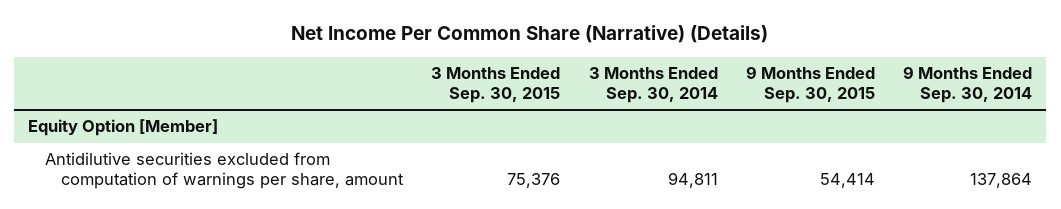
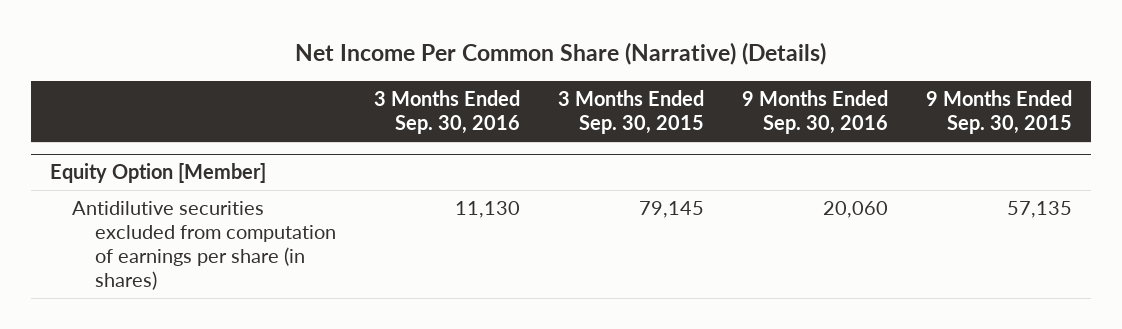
[588,67,718,104] 3 Months Ended Sep. 30, 2014 -> none
[903,66,1033,104] 9 Months Ended Sep. 30, 2014 -> none
none -> [374,90,521,135] 3 Months Ended Sep. 30, 2016
none -> [742,90,889,135] 9 Months Ended Sep. 30, 2016
[44,152,405,190] Antidilutive securities excluded from computation of warnings per share, amount -> [72,201,336,291] Antidilutive securities excluded from computation of earnings per share (in shares)
[507,173,561,189] 75,376 -> [639,201,705,219] 79,145
[819,173,875,189] 54,414 -> [1007,201,1073,219] 57,135

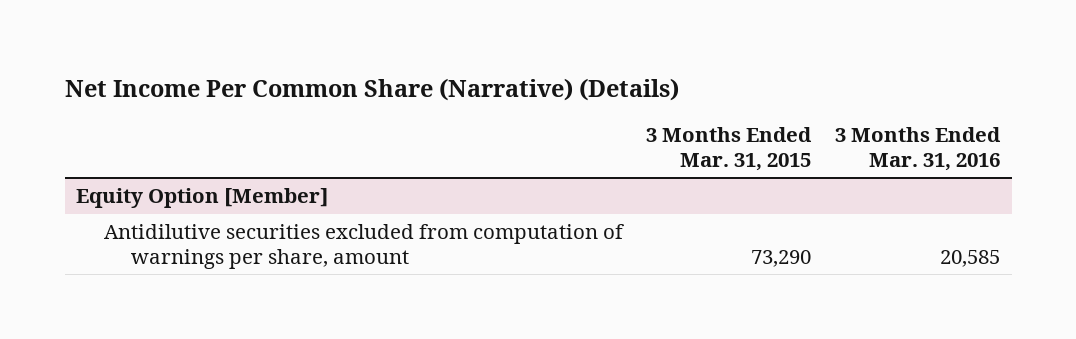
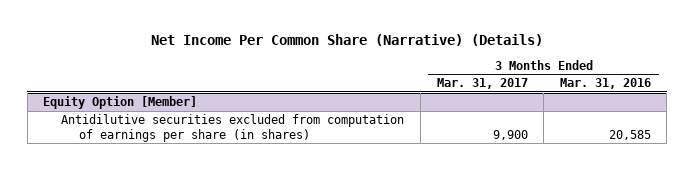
[646,127,813,171] 3 Months Ended Mar. 31, 2015 -> none
none -> [436,78,528,90] Mar. 31, 2017
[103,224,624,269] Antidilutive securities excluded from computation of warnings per share, amount -> [61,114,405,142] Antidilutive securities excluded from computation of earnings per share (in shares)

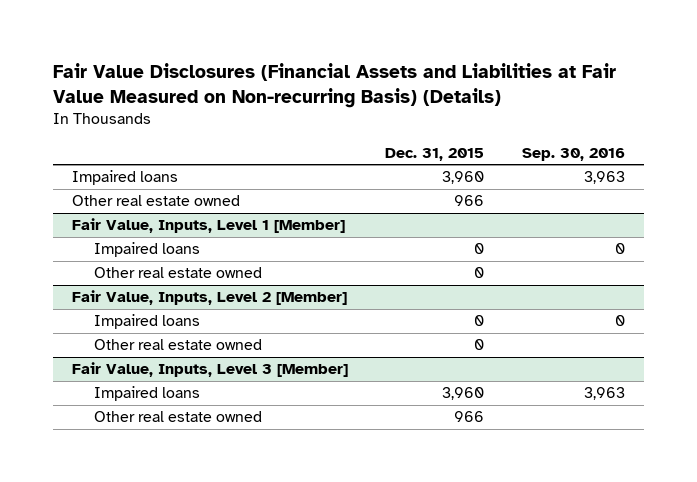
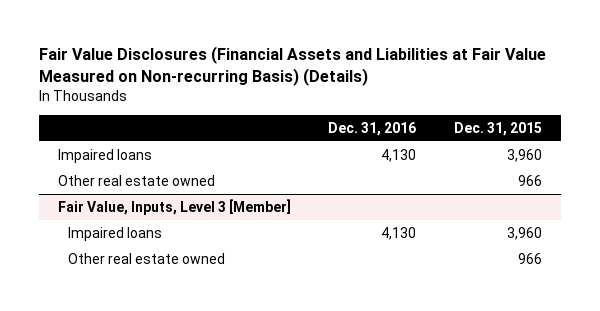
[522,147,626,161] Sep. 30, 2016 -> none
none -> [328,121,417,136] Dec. 31, 2016
[71,218,345,234] Fair Value, Inputs, Level 1 [Member] -> none
[94,242,201,258] Impaired loans -> none
[94,267,263,279] Other real estate owned -> none
[71,290,347,306] Fair Value, Inputs, Level 2 [Member] -> none
[94,314,201,330] Impaired loans -> none
[94,339,263,351] Other real estate owned -> none

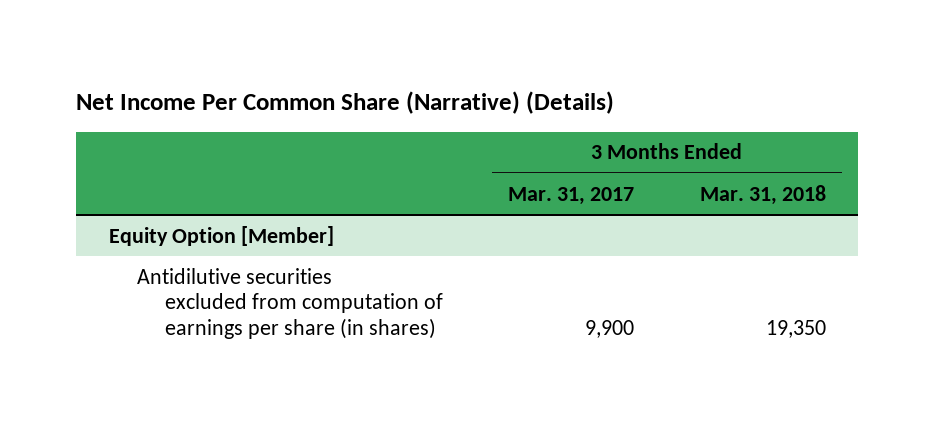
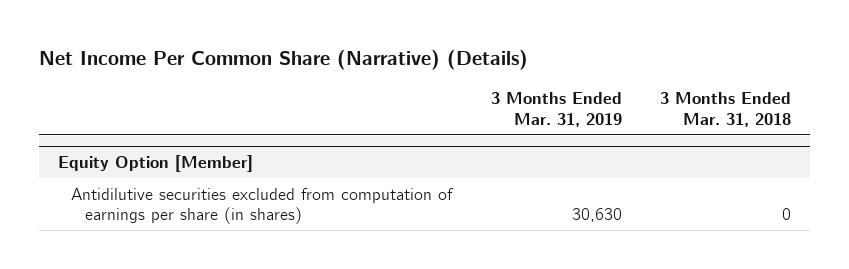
[508,186,635,205] Mar. 31, 2017 -> none
none -> [490,92,622,127] 3 Months Ended Mar. 31, 2019
[765,319,826,338] 19,350 -> [781,208,791,221] 0

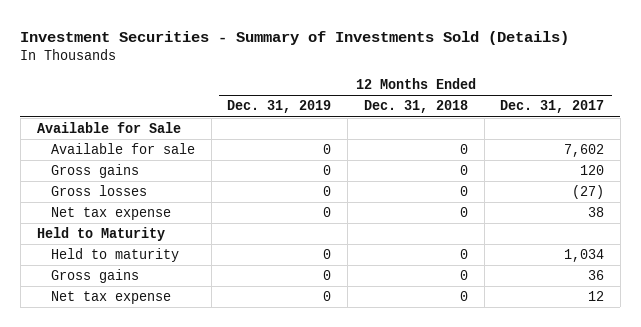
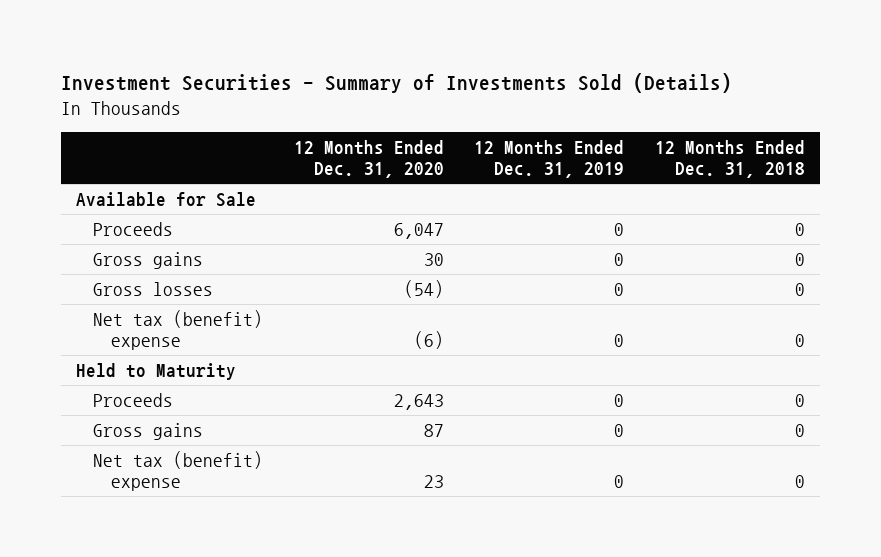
[500,100,605,114] Dec. 31, 2017 -> none
none -> [293,139,444,179] 12 Months Ended Dec. 31, 2020
[51,143,196,155] Available for sale -> [93,221,174,236] Proceeds
[51,207,172,221] Net tax expense -> [93,309,264,351] Net tax (benefit) expense
[51,248,180,263] Held to maturity -> [93,392,174,407] Proceeds
[51,291,172,305] Net tax expense -> [93,450,264,492] Net tax (benefit) expense

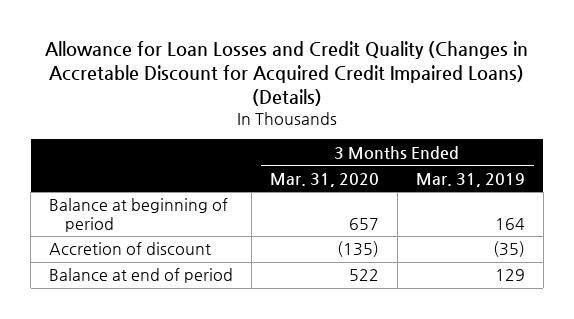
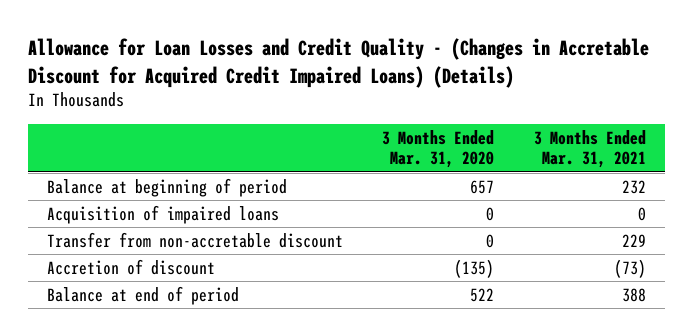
[44,40,528,107] Allowance for Loan Losses and Credit Quality (Changes in Accretable Discount for Acquired Credit Impaired Loans) (Details) -> [27,38,649,88] Allowance for Loan Losses and Credit Quality - (Changes in Accretable Discount for Acquired Credit Impaired Loans) (Details)
[415,172,525,187] Mar. 31, 2019 -> none
none -> [533,129,646,169] 3 Months Ended Mar. 31, 2021
none -> [47,204,280,224] Acquisition of impaired loans
none -> [47,231,344,248] Transfer from non-accretable discount

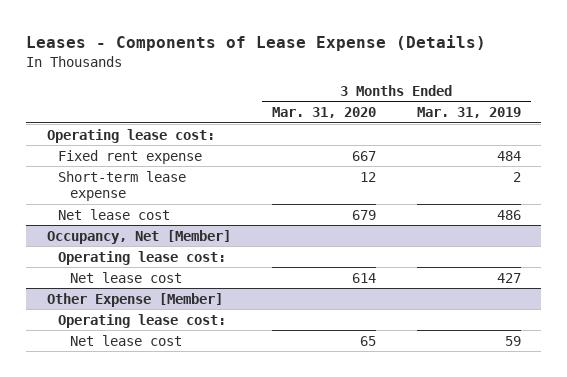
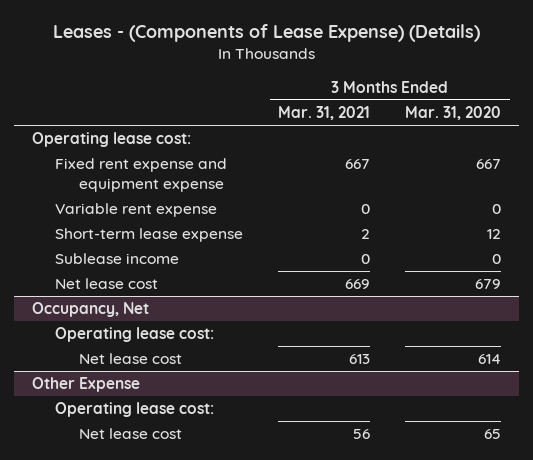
[26,35,487,52] Leases - Components of Lease Expense (Details) -> [52,24,480,43] Leases - (Components of Lease Expense) (Details)
[416,107,521,119] Mar. 31, 2019 -> none
none -> [278,105,371,120] Mar. 31, 2021
[58,149,203,164] Fixed rent expense -> [55,158,228,193] Fixed rent expense and equipment expense
none -> [55,203,218,218] Variable rent expense
none -> [55,253,180,265] Sublease income
[46,229,231,244] Occupancy, Net [Member] -> [31,302,149,318] Occupancy, Net
[46,292,223,307] Other Expense [Member] -> [31,377,140,393] Other Expense

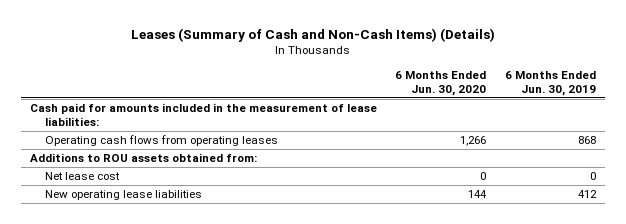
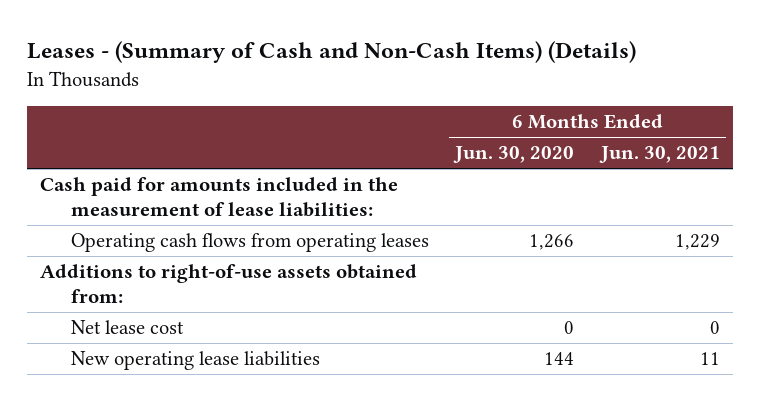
[130,27,495,42] Leases (Summary of Cash and Non-Cash Items) (Details) -> [26,41,636,64] Leases - (Summary of Cash and Non-Cash Items) (Details)
[505,70,597,96] 6 Months Ended Jun. 30, 2019 -> none
none -> [598,146,720,164] Jun. 30, 2021
[29,153,257,163] Additions to ROU assets obtained from: -> [40,264,418,304] Additions to right-of-use assets obtained from:

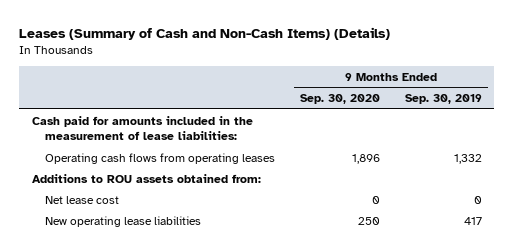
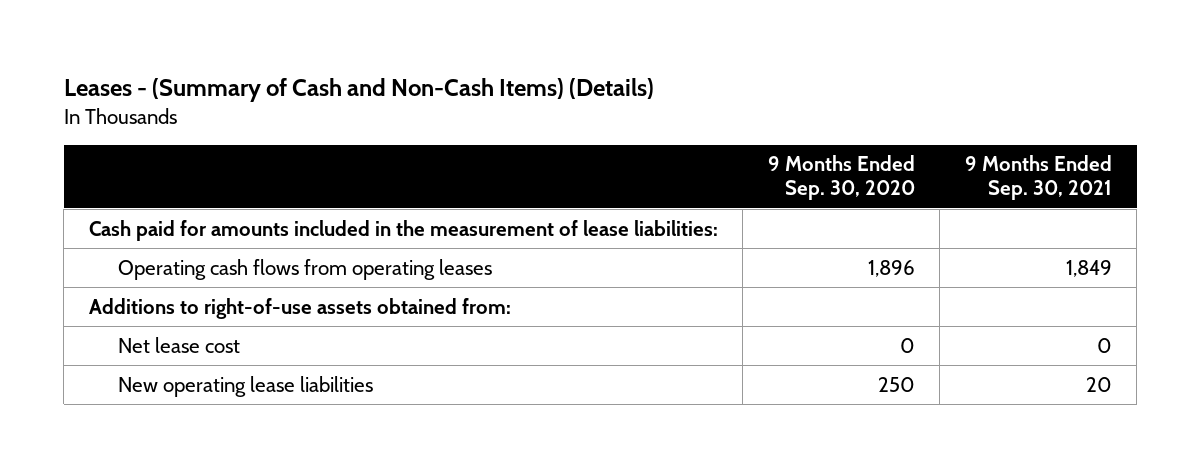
[19,26,391,40] Leases (Summary of Cash and Non-Cash Items) (Details) -> [63,77,654,102] Leases - (Summary of Cash and Non-Cash Items) (Details)
[404,94,482,105] Sep. 30, 2019 -> none
none -> [964,155,1112,201] 9 Months Ended Sep. 30, 2021
[31,173,261,183] Additions to ROU assets obtained from: -> [88,297,511,319] Additions to right-of-use assets obtained from:

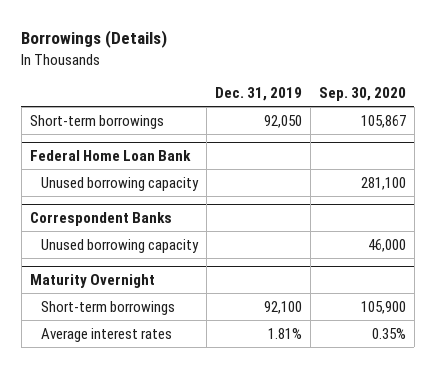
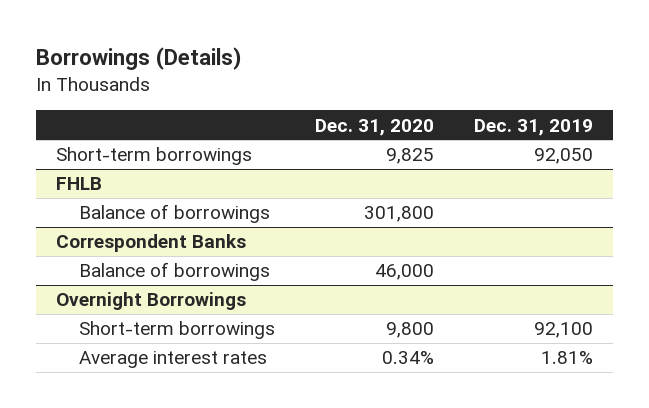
[319,87,407,102] Sep. 30, 2020 -> none
none -> [315,118,435,136] Dec. 31, 2020
[29,150,191,162] Federal Home Loan Bank -> [55,177,102,191] FHLB
[41,176,200,191] Unused borrowing capacity -> [78,204,270,224] Balance of borrowings
[41,238,200,253] Unused borrowing capacity -> [78,262,270,282] Balance of borrowings
[29,274,155,289] Maturity Overnight -> [55,292,246,311] Overnight Borrowings

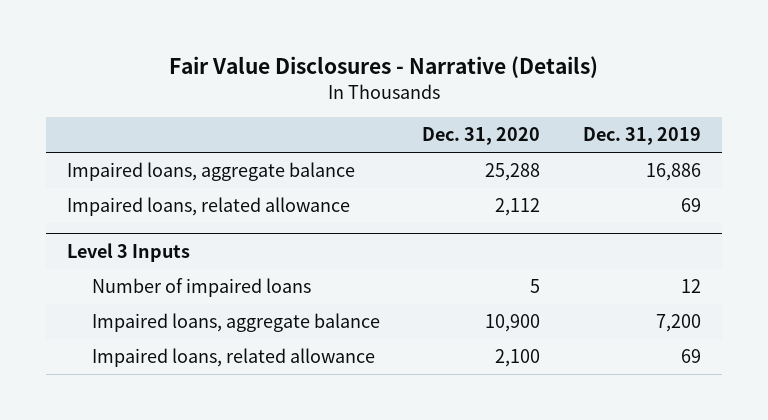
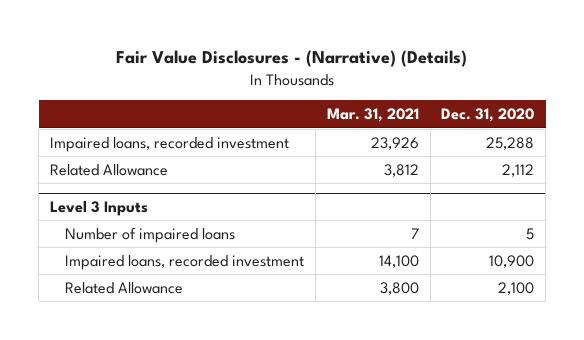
[168,56,598,79] Fair Value Disclosures - Narrative (Details) -> [116,50,468,68] Fair Value Disclosures - (Narrative) (Details)
[582,127,701,146] Dec. 31, 2019 -> none
none -> [326,108,419,123] Mar. 31, 2021
[67,162,356,182] Impaired loans, aggregate balance -> [49,136,289,152] Impaired loans, recorded investment
[67,197,351,217] Impaired loans, related allowance -> [49,163,168,176] Related Allowance
[91,313,380,333] Impaired loans, aggregate balance -> [64,254,304,270] Impaired loans, recorded investment
[91,348,375,368] Impaired loans, related allowance -> [64,281,183,294] Related Allowance

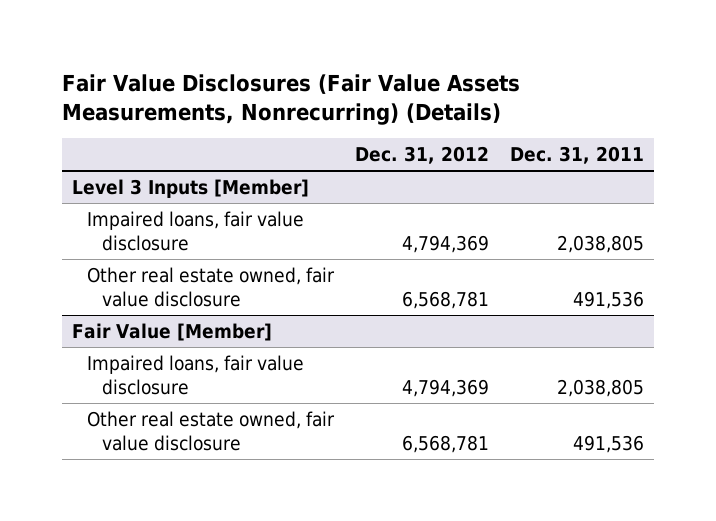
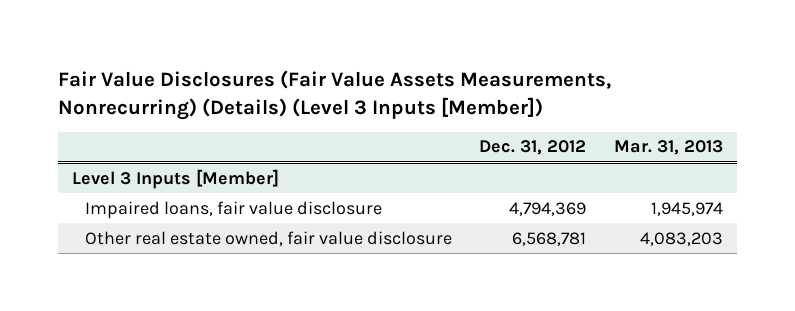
[61,73,520,125] Fair Value Disclosures (Fair Value Assets Measurements, Nonrecurring) (Details) -> [58,70,612,120] Fair Value Disclosures (Fair Value Assets Measurements, Nonrecurring) (Details) (Level 3 Inputs [Member])
[509,146,644,165] Dec. 31, 2011 -> none
none -> [613,140,723,156] Mar. 31, 2013
[71,322,272,341] Fair Value [Member] -> none
[86,354,304,395] Impaired loans, fair value disclosure -> none
[86,410,335,451] Other real estate owned, fair value disclosure -> none

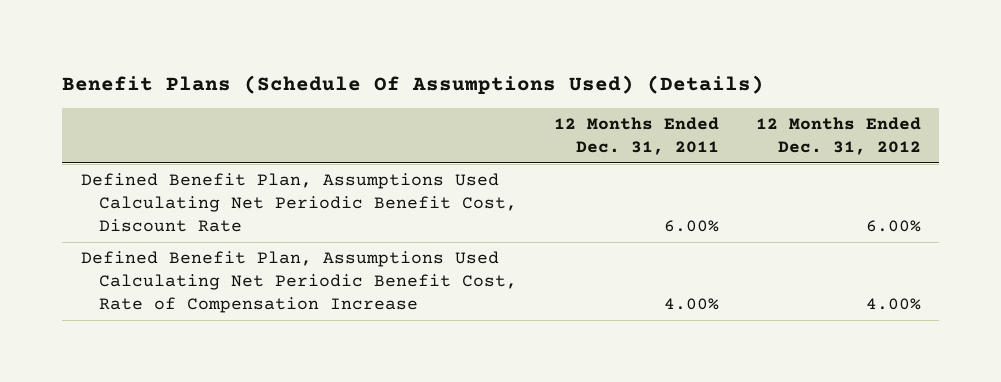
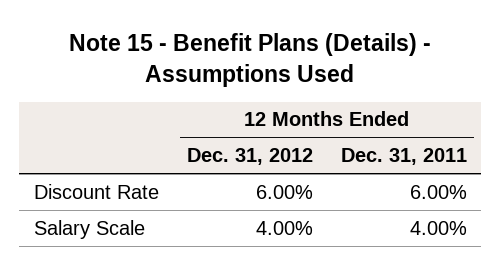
[62,75,765,95] Benefit Plans (Schedule Of Assumptions Used) (Details) -> [69,32,432,87] Note 15 - Benefit Plans (Details) - Assumptions Used
[80,172,518,233] Defined Benefit Plan, Assumptions Used Calculating Net Periodic Benefit Cost, Discount Rate -> [33,183,159,199] Discount Rate
[80,250,518,314] Defined Benefit Plan, Assumptions Used Calculating Net Periodic Benefit Cost, Rate of Compensation Increase -> [33,219,145,239] Salary Scale

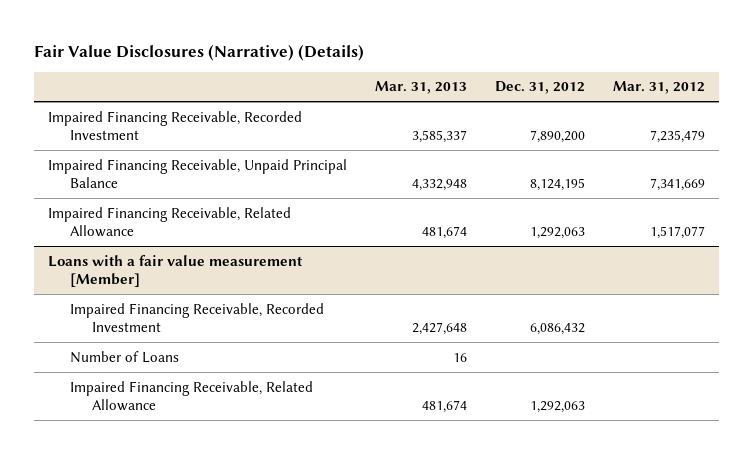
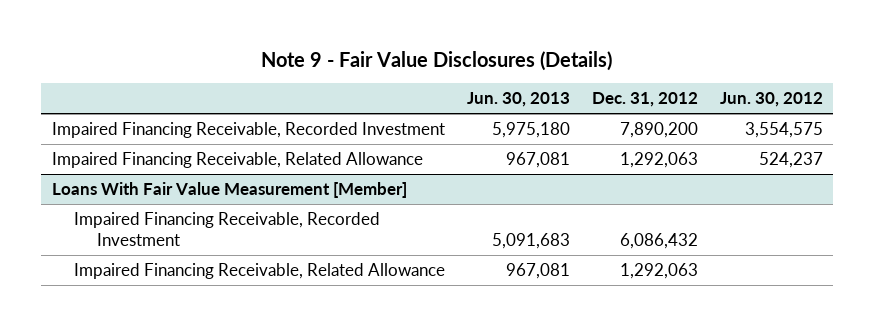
[33,43,364,61] Fair Value Disclosures (Narrative) (Details) -> [261,50,613,71] Note 9 - Fair Value Disclosures (Details)
[374,81,467,95] Mar. 31, 2013 -> none
[612,81,705,95] Mar. 31, 2012 -> none
none -> [466,92,570,108] Jun. 30, 2013
none -> [719,92,823,108] Jun. 30, 2012
[47,158,347,189] Impaired Financing Receivable, Unpaid Principal Balance -> none
[47,254,303,288] Loans with a fair value measurement [Member] -> [51,181,407,198] Loans With Fair Value Measurement [Member]
[69,350,179,363] Number of Loans -> none

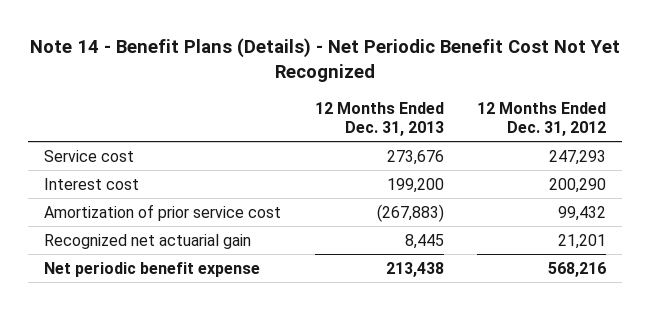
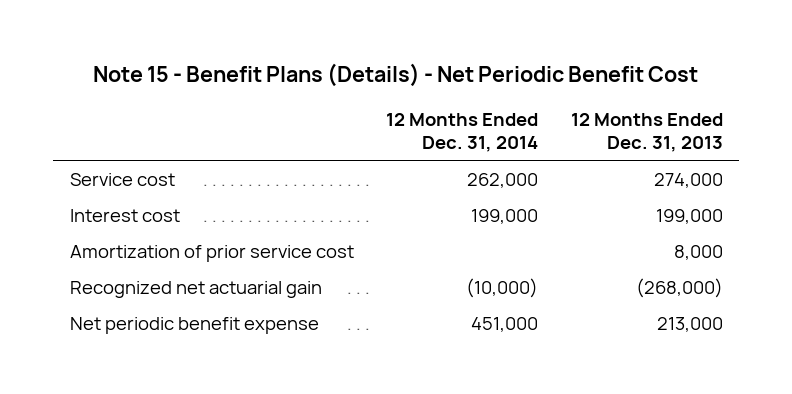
[30,38,621,83] Note 14 - Benefit Plans (Details) - Net Periodic Benefit Cost Not Yet Recognized -> [93,63,699,88] Note 15 - Benefit Plans (Details) - Net Periodic Benefit Cost
[476,102,606,136] 12 Months Ended Dec. 31, 2012 -> none
none -> [386,112,539,152] 12 Months Ended Dec. 31, 2014
[386,149,444,165] 273,676 -> [653,172,723,188] 274,000
[386,177,444,193] 199,200 -> [655,208,723,224] 199,000
[376,203,444,222] (267,883) -> [673,244,723,260] 8,000
[404,233,444,249] 8,445 -> [635,277,723,298] (268,000)
[385,261,444,277] 213,438 -> [656,316,723,332] 213,000

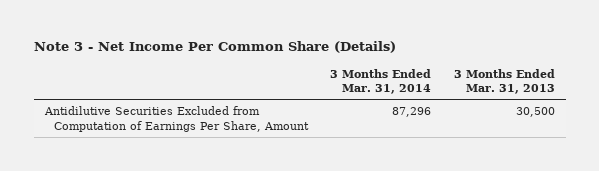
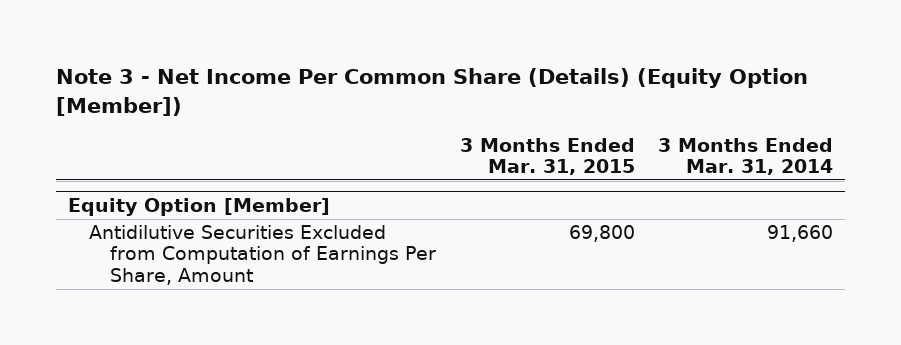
[33,41,396,54] Note 3 - Net Income Per Common Share (Details) -> [56,68,809,116] Note 3 - Net Income Per Common Share (Details) (Equity Option [Member])
[453,68,555,94] 3 Months Ended Mar. 31, 2013 -> none
none -> [459,137,635,175] 3 Months Ended Mar. 31, 2015
none -> [68,197,331,216] Equity Option [Member]
[392,107,432,118] 87,296 -> [767,225,834,243] 91,660

